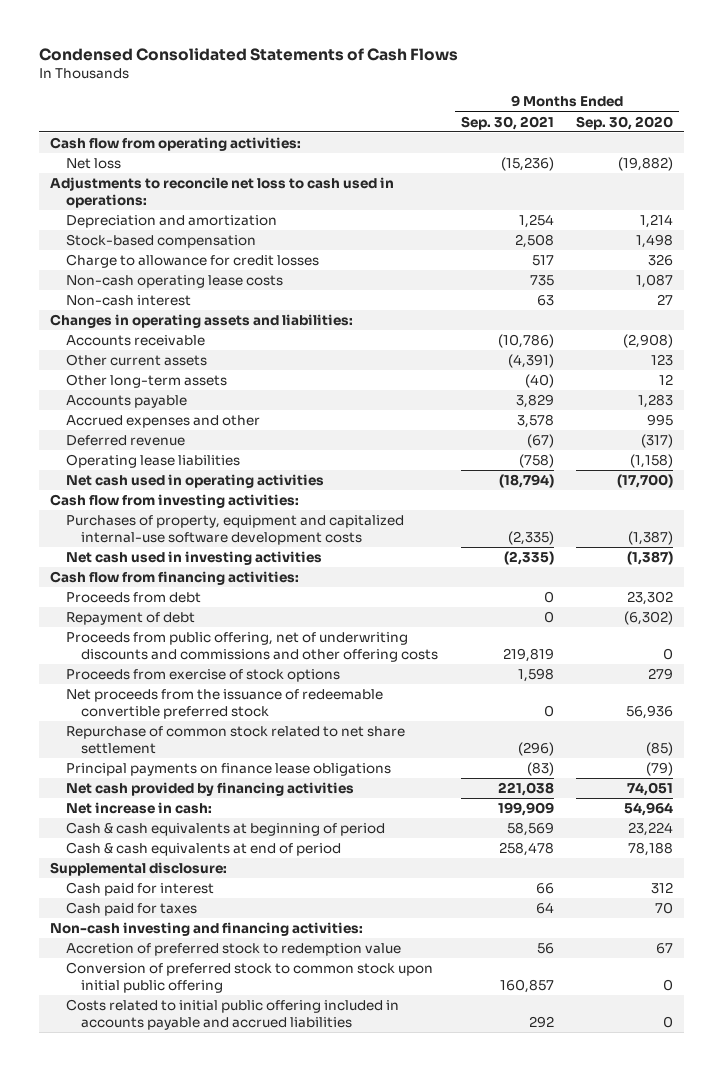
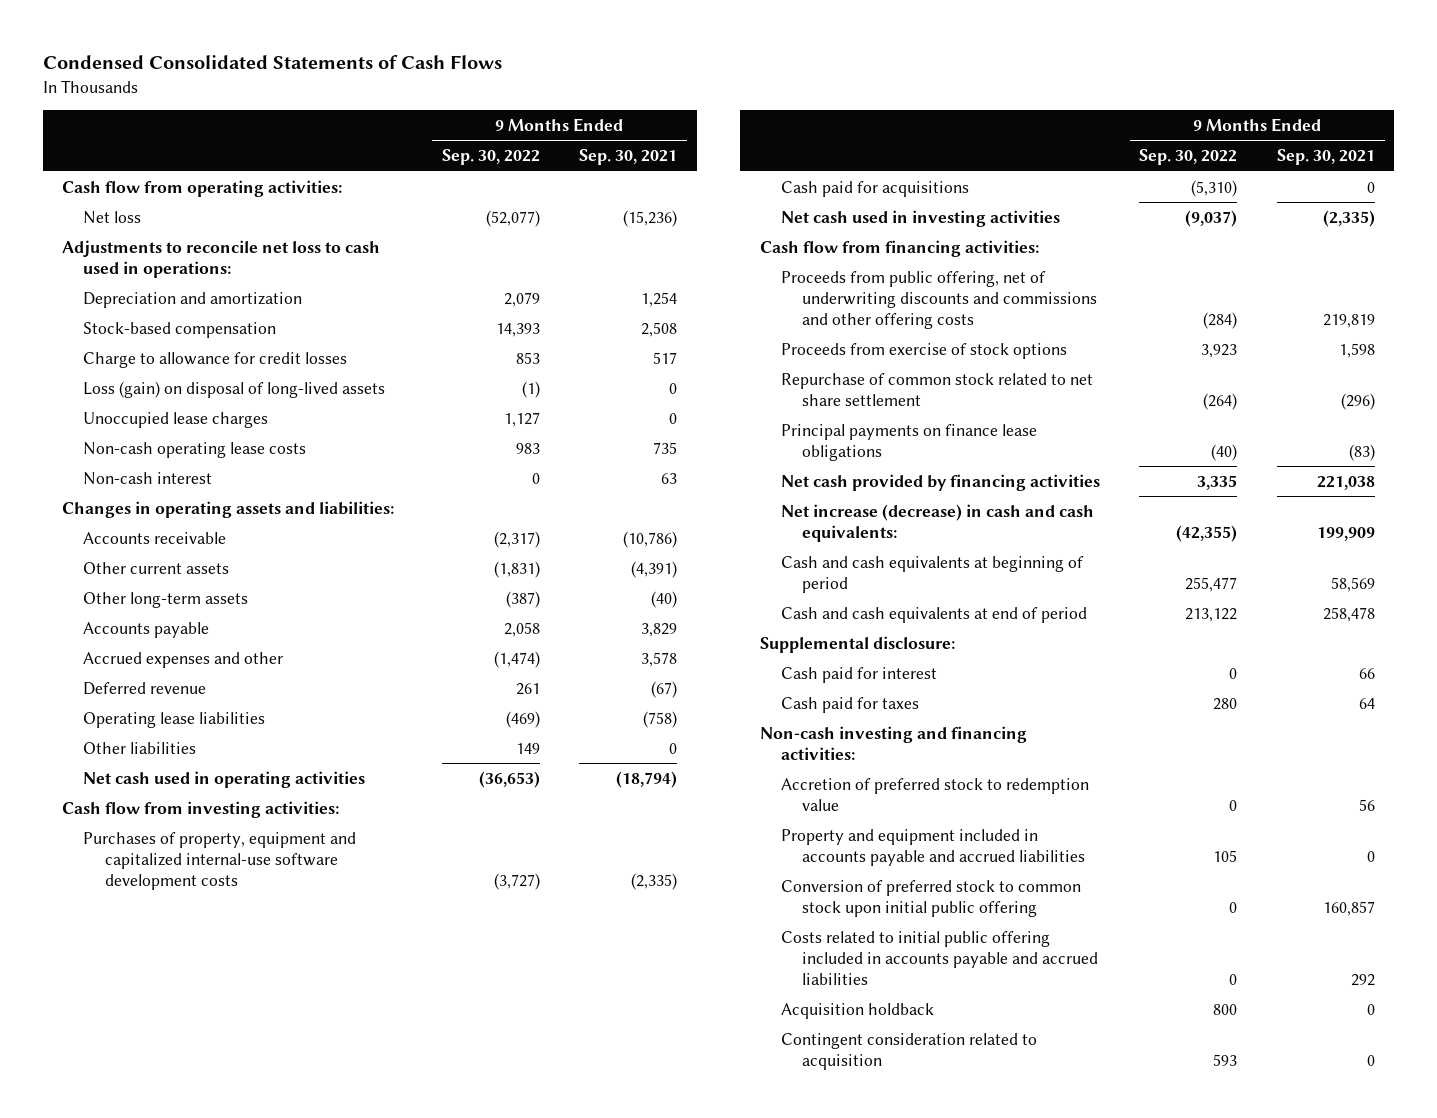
[576,115,674,130] Sep. 30, 2020 -> none
none -> [441,149,540,166] Sep. 30, 2022
none -> [83,380,386,398] Loss (gain) on disposal of long-lived assets
none -> [83,411,269,428] Unoccupied lease charges
none -> [83,741,197,754] Other liabilities
none -> [780,180,969,197] Cash paid for acquisitions
[65,592,201,604] Proceeds from debt -> none
[65,612,195,626] Repayment of debt -> none
[65,689,383,719] Net proceeds from the issuance of redeemable convertible preferred stock -> none
[65,802,212,815] Net increase in cash: -> [780,503,1094,542] Net increase (decrease) in cash and cash equivalents:
[65,822,385,837] Cash & cash equivalents at beginning of period -> [780,555,1084,593] Cash and cash equivalents at beginning of period
[65,842,341,857] Cash & cash equivalents at end of period -> [780,606,1087,623] Cash and cash equivalents at end of period
none -> [780,828,1086,866] Property and equipment included in accounts payable and accrued liabilities
none -> [780,1002,934,1019] Acquisition holdback
none -> [780,1032,1037,1070] Contingent consideration related to acquisition

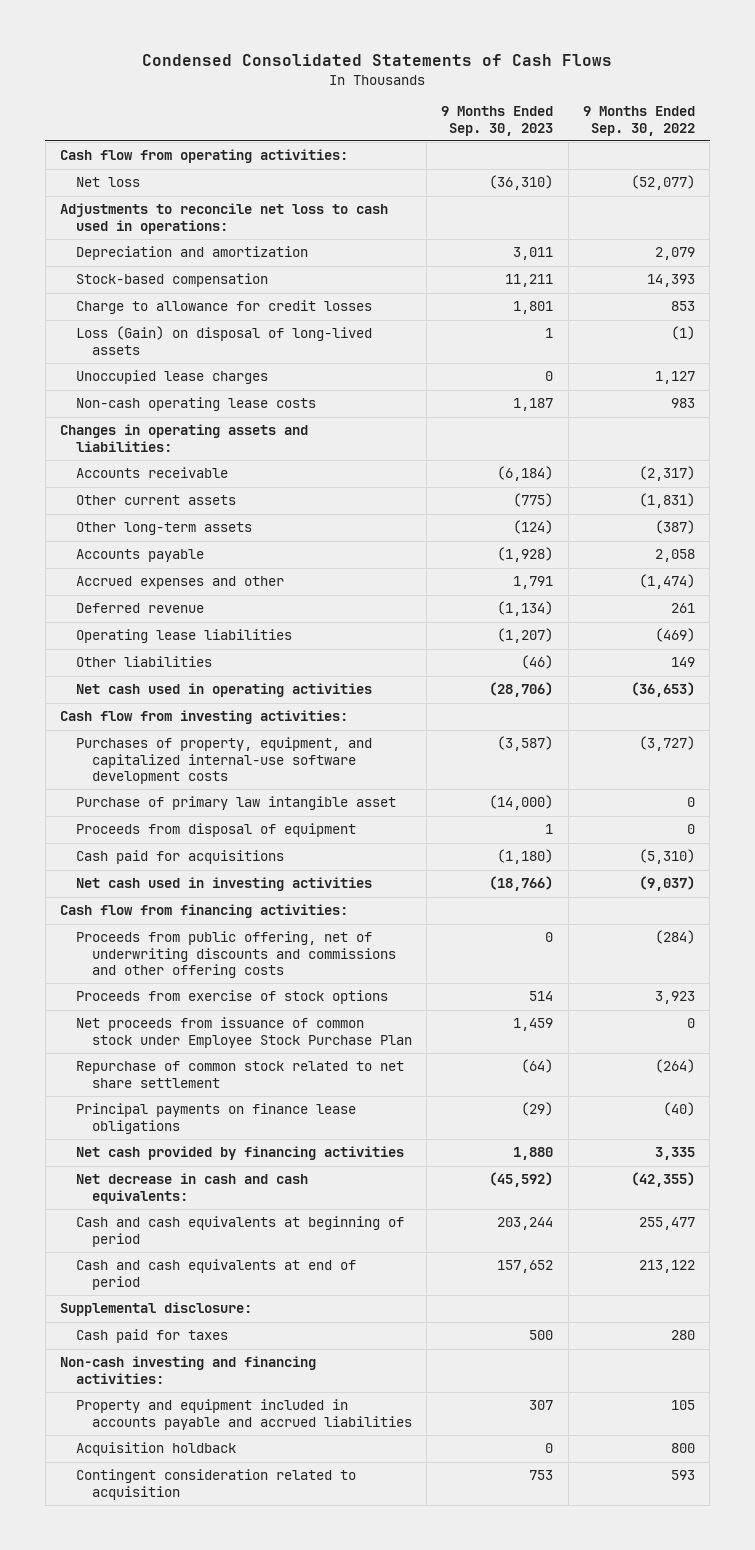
[579,149,678,166] Sep. 30, 2021 -> none
none -> [441,106,554,136] 9 Months Ended Sep. 30, 2023
[83,380,386,398] Loss (gain) on disposal of long-lived assets -> [75,326,372,355] Loss (Gain) on disposal of long-lived assets
[83,471,213,485] Non-cash interest -> none
[83,831,357,890] Purchases of property, equipment and capitalized internal-use software development costs -> [75,737,372,784] Purchases of property, equipment, and capitalized internal-use software development costs
none -> [75,796,396,811] Purchase of primary law intangible asset
none -> [75,823,356,838] Proceeds from disposal of equipment
none -> [75,1017,412,1048] Net proceeds from issuance of common stock under Employee Stock Purchase Plan
[780,503,1094,542] Net increase (decrease) in cash and cash equivalents: -> [75,1173,308,1204] Net decrease in cash and cash equivalents:
[780,666,937,683] Cash paid for interest -> none
[780,777,1089,811] Accretion of preferred stock to redemption value -> none
[780,879,1081,917] Conversion of preferred stock to common stock upon initial public offering -> none
[780,930,1099,985] Costs related to initial public offering included in accounts payable and accrued liabilities -> none

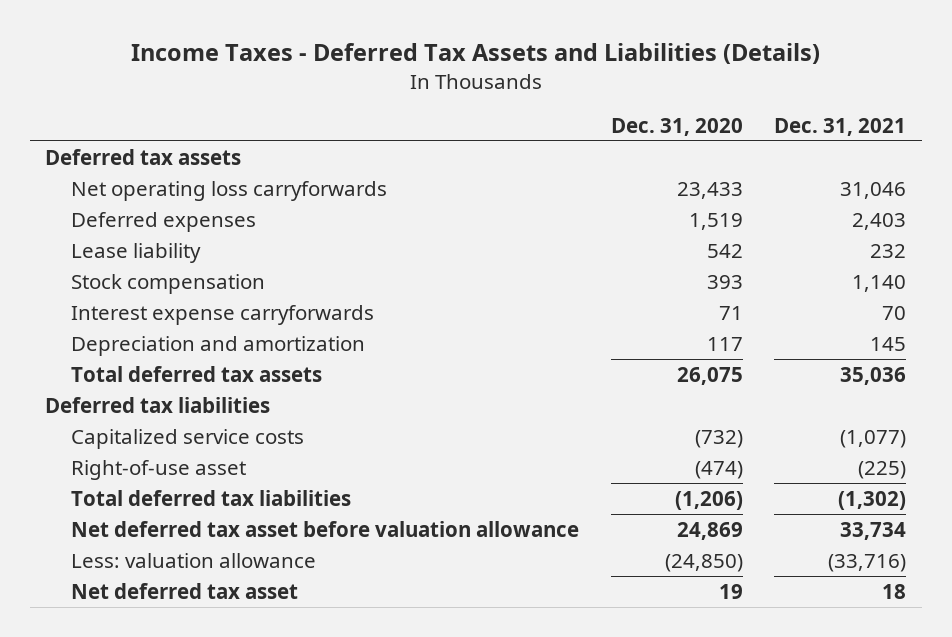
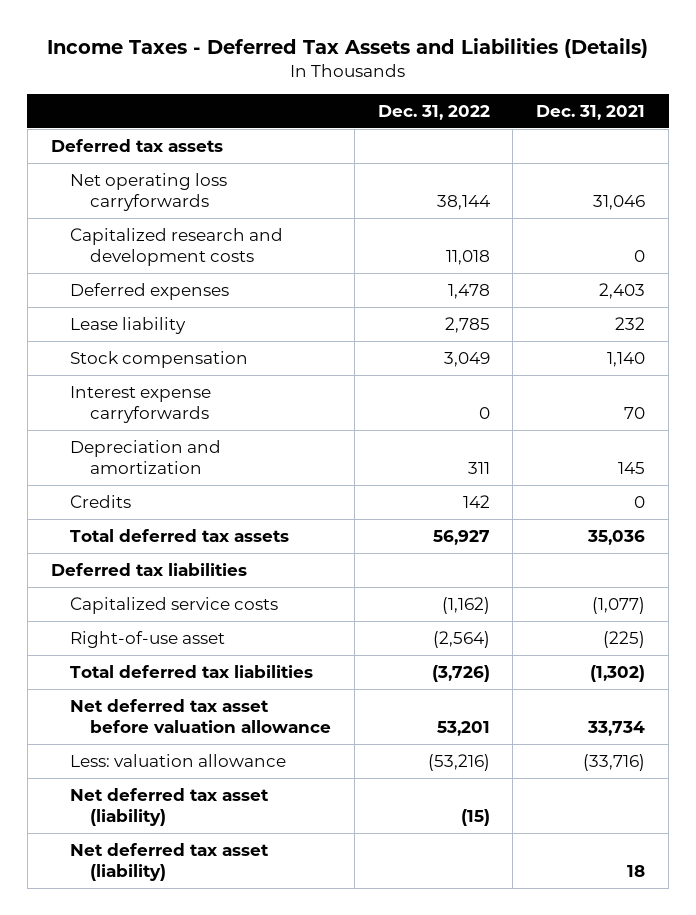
[610,117,743,136] Dec. 31, 2020 -> none
none -> [377,105,490,121] Dec. 31, 2022
none -> [70,227,284,267] Capitalized research and development costs
none -> [70,494,132,508] Credits
none -> [70,787,270,827] Net deferred tax asset (liability)
[71,583,299,600] Net deferred tax asset -> [70,842,270,882] Net deferred tax asset (liability)

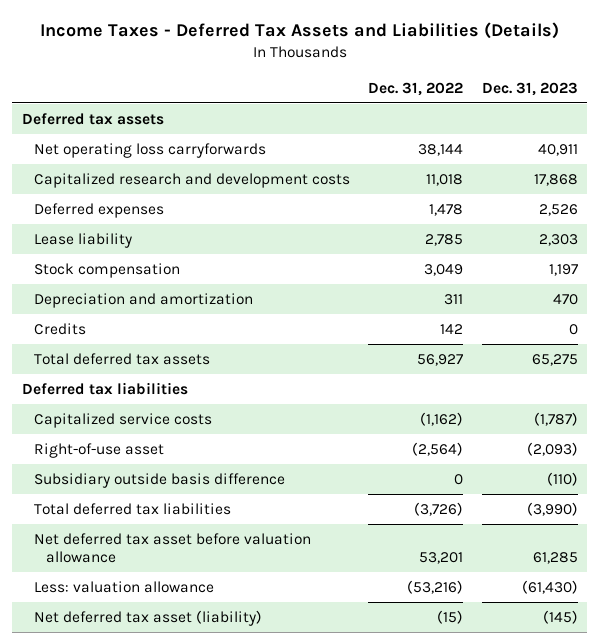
[536,105,646,121] Dec. 31, 2021 -> none
none -> [481,81,578,96] Dec. 31, 2023
[70,385,212,424] Interest expense carryforwards -> none
none -> [33,472,285,488] Subsidiary outside basis difference
[70,842,270,882] Net deferred tax asset (liability) -> none

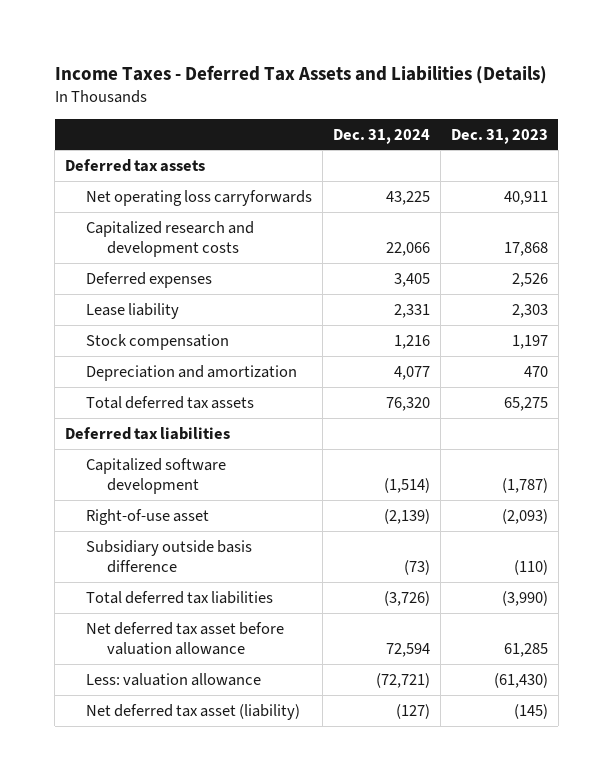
[368,81,464,96] Dec. 31, 2022 -> none
none -> [332,128,430,144] Dec. 31, 2024
[33,322,86,335] Credits -> none
[33,412,212,428] Capitalized service costs -> [86,457,227,495] Capitalized software development

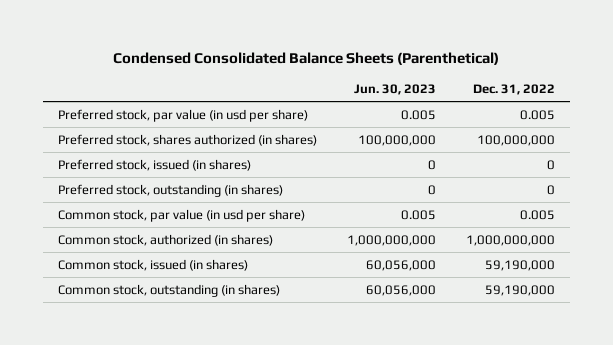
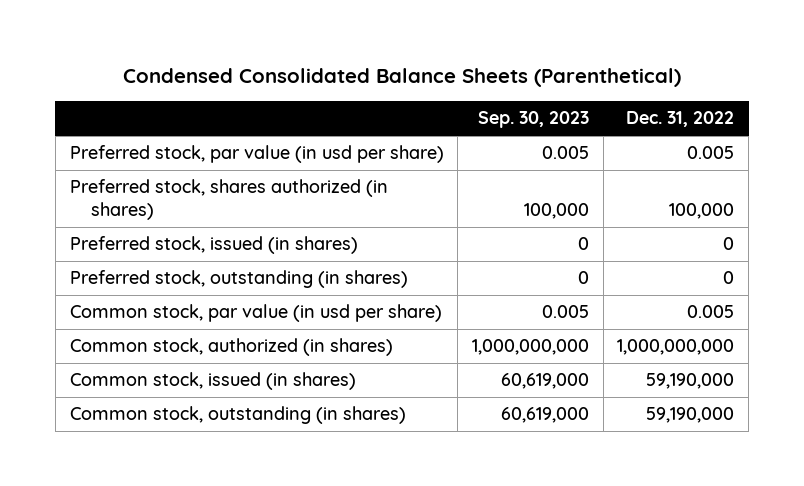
[353,84,436,96] Jun. 30, 2023 -> none
none -> [477,111,589,129] Sep. 30, 2023
[476,134,555,146] 100,000,000 -> [669,202,735,219] 100,000

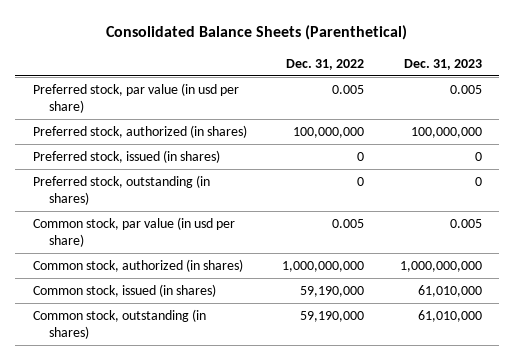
[122,68,681,88] Condensed Consolidated Balance Sheets (Parenthetical) -> [106,25,408,41] Consolidated Balance Sheets (Parenthetical)
[477,111,589,129] Sep. 30, 2023 -> none
none -> [403,58,482,70] Dec. 31, 2023
[69,179,388,220] Preferred stock, shares authorized (in shares) -> [32,124,247,138] Preferred stock, authorized (in shares)
[669,202,735,219] 100,000 -> [293,126,365,138] 100,000,000

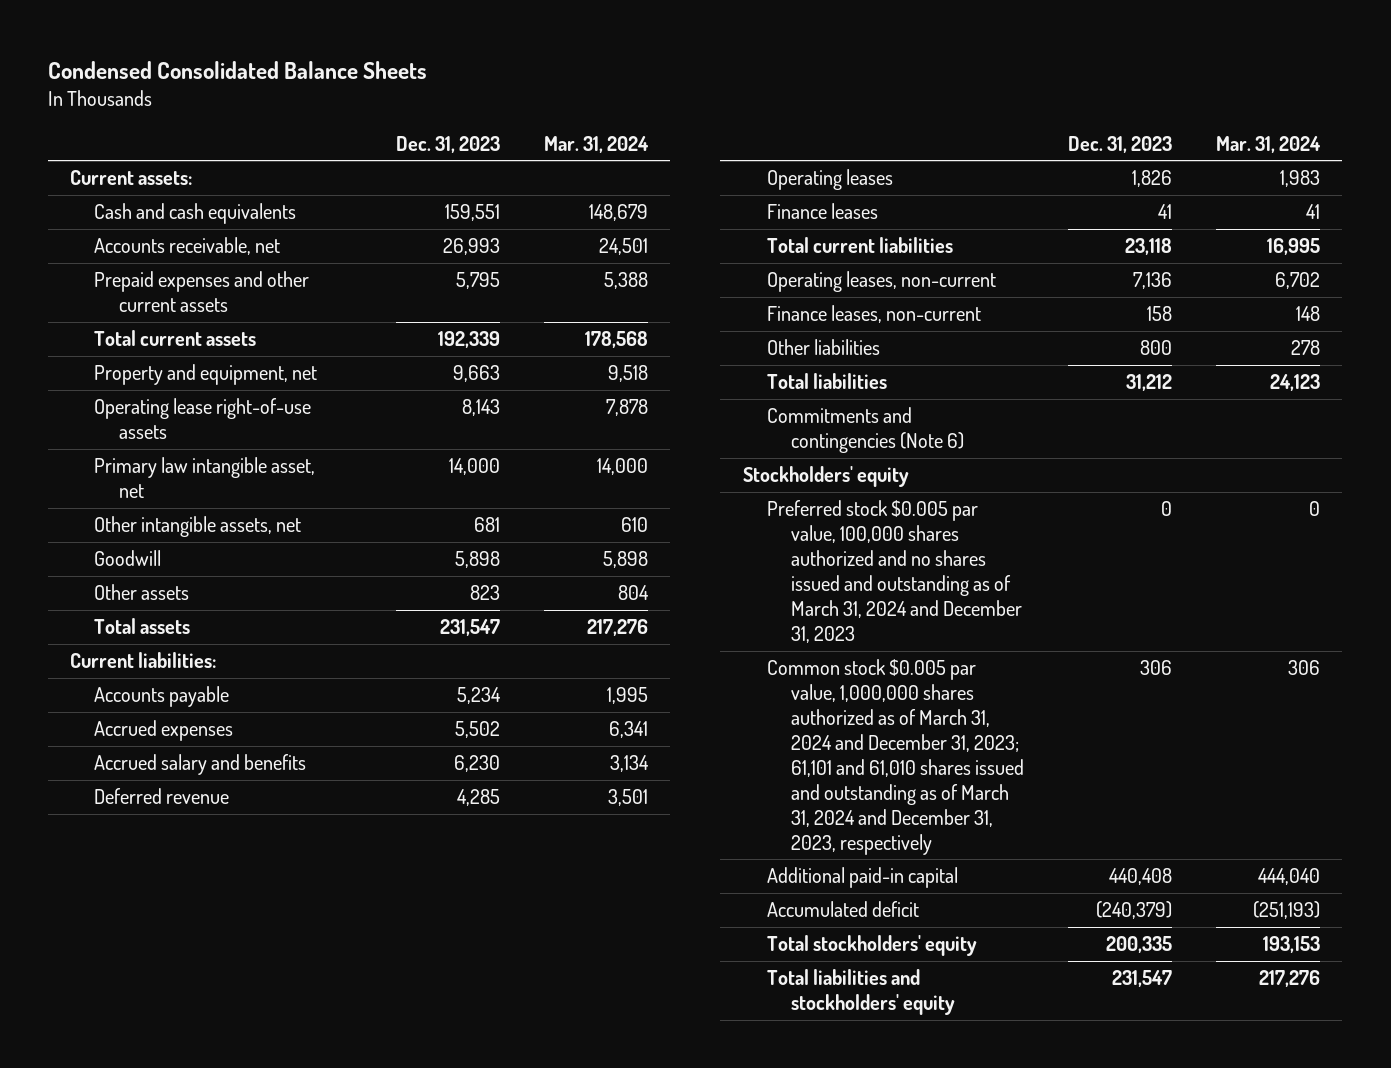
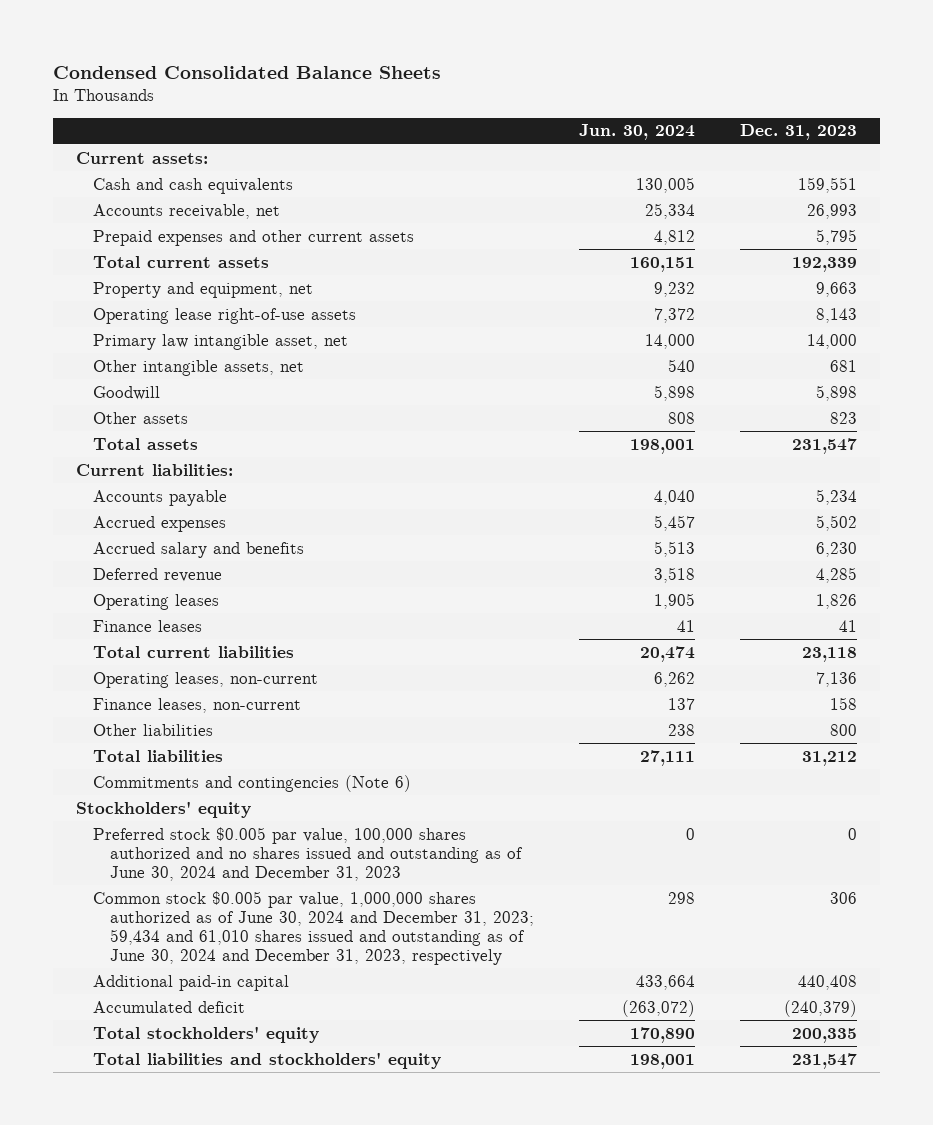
[544,135,650,153] Mar. 31, 2024 -> none
none -> [578,124,695,141] Jun. 30, 2024
[766,500,1022,643] Preferred stock $0.005 par value, 100,000 shares authorized and no shares issued and outstanding as of March 31, 2024 and December 31, 2023 -> [92,826,523,881] Preferred stock $0.005 par value, 100,000 shares authorized and no shares issued and outstanding as of June 30, 2024 and December 31, 2023
[766,659,1024,855] Common stock $0.005 par value, 1,000,000 shares authorized as of March 31, 2024 and December 31, 2023; 61,101 and 61,010 shares issued and outstanding as of March 31, 2024 and December 31, 2023, respectively -> [92,890,534,965] Common stock $0.005 par value, 1,000,000 shares authorized as of June 30, 2024 and December 31, 2023; 59,434 and 61,010 shares issued and outstanding as of June 30, 2024 and December 31, 2023, respectively

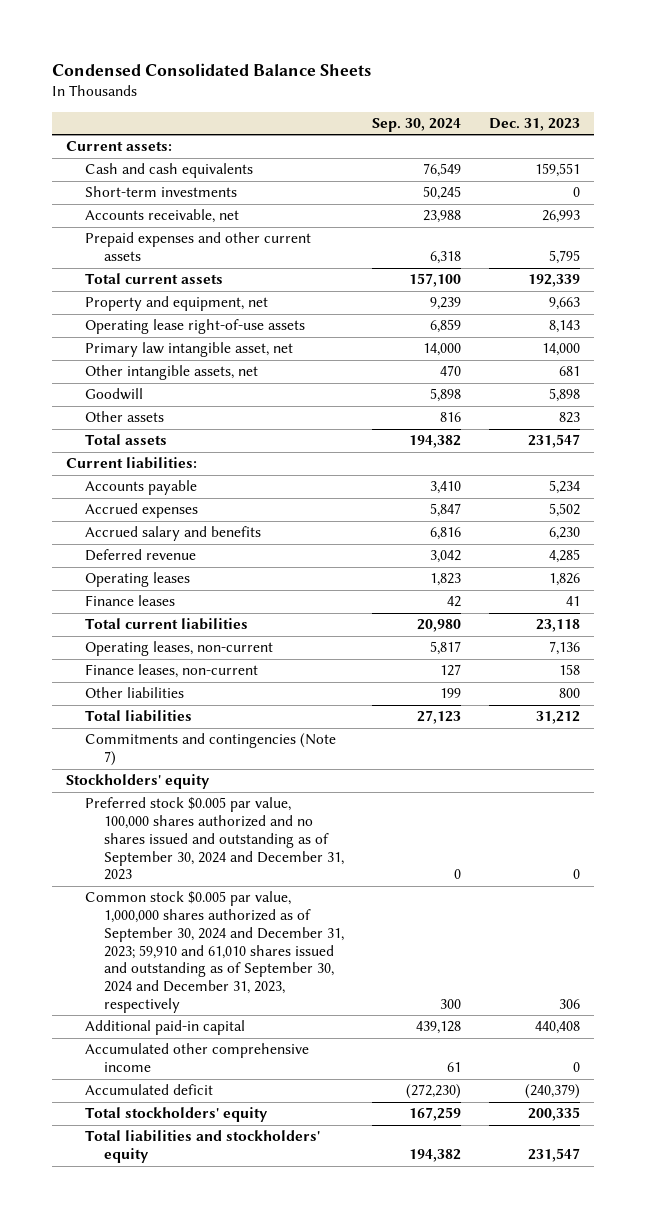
[578,124,695,141] Jun. 30, 2024 -> none
none -> [372,117,462,132] Sep. 30, 2024
none -> [85,186,238,198] Short-term investments
[92,774,411,792] Commitments and contingencies (Note 6) -> [85,733,337,767] Commitments and contingencies (Note 7)
[92,826,523,881] Preferred stock $0.005 par value, 100,000 shares authorized and no shares issued and outstanding as of June 30, 2024 and December 31, 2023 -> [85,797,345,881] Preferred stock $0.005 par value, 100,000 shares authorized and no shares issued and outstanding as of September 30, 2024 and December 31, 2023
[92,890,534,965] Common stock $0.005 par value, 1,000,000 shares authorized as of June 30, 2024 and December 31, 2023; 59,434 and 61,010 shares issued and outstanding as of June 30, 2024 and December 31, 2023, respectively -> [85,891,345,1013] Common stock $0.005 par value, 1,000,000 shares authorized as of September 30, 2024 and December 31, 2023; 59,910 and 61,010 shares issued and outstanding as of September 30, 2024 and December 31, 2023, respectively
none -> [85,1043,310,1073] Accumulated other comprehensive income

